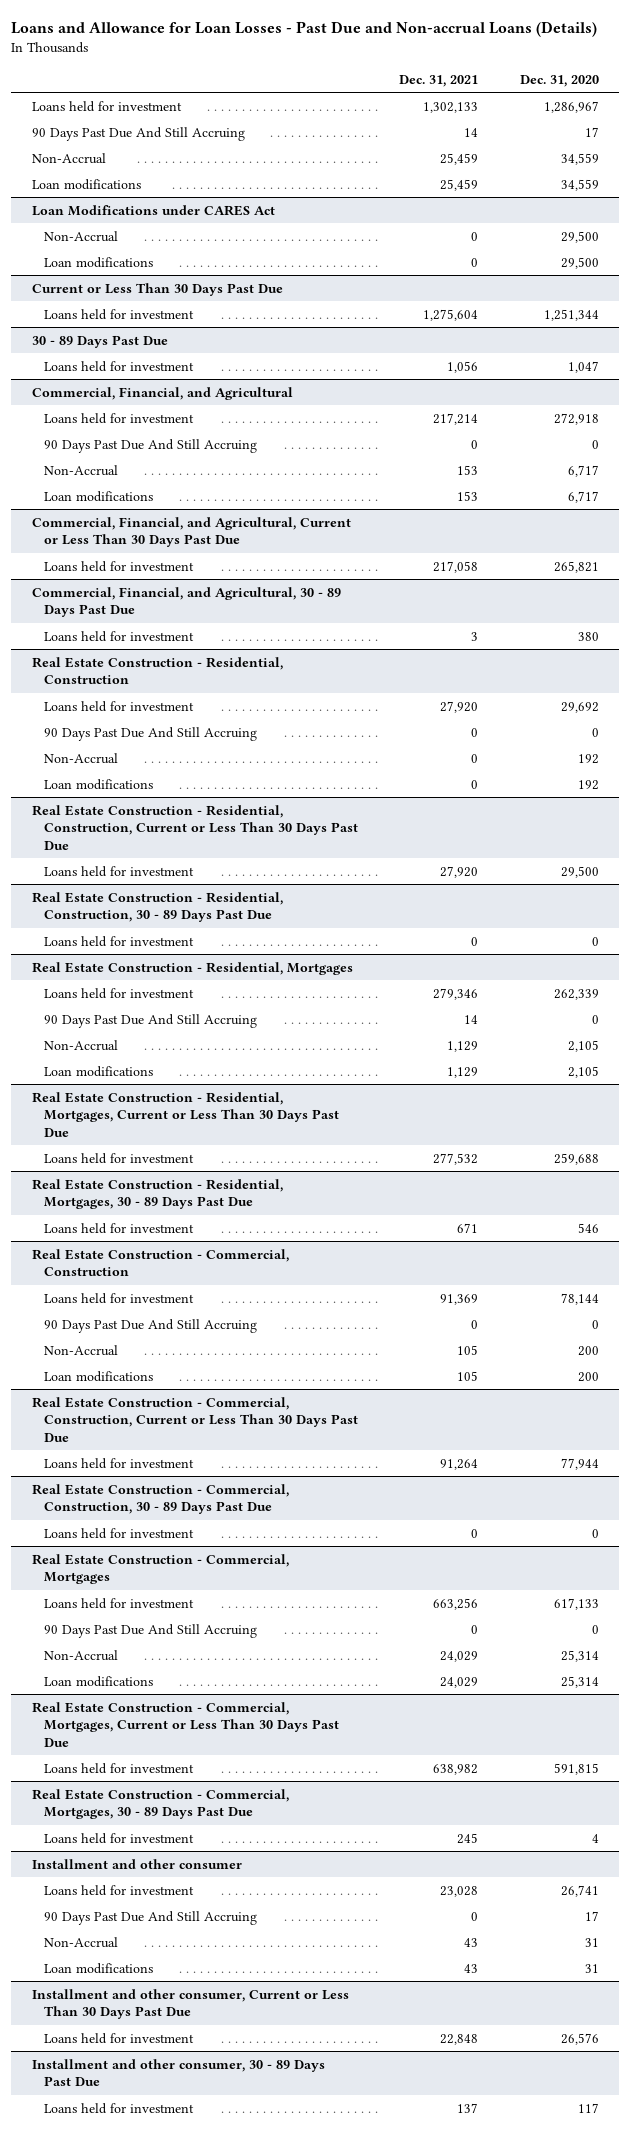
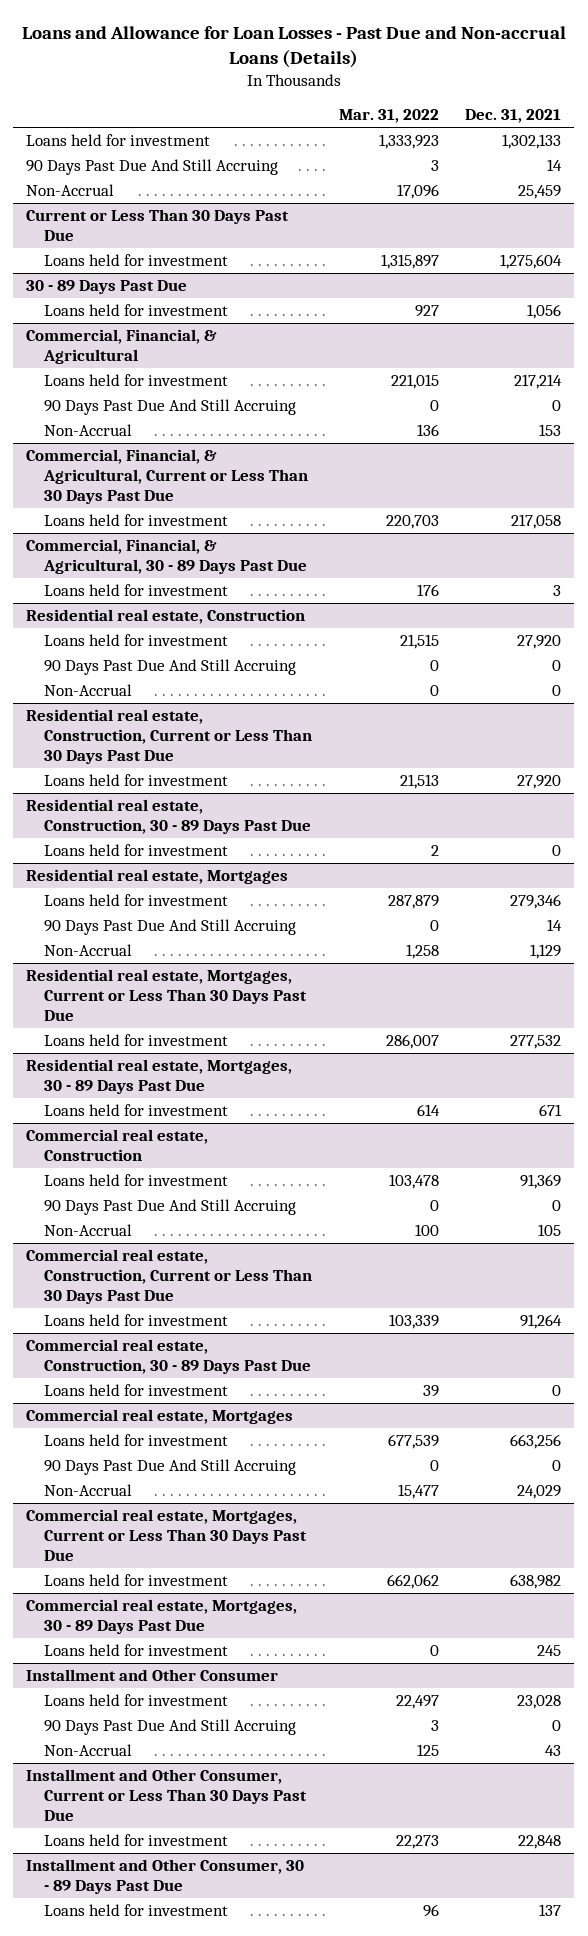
[519,74,599,87] Dec. 31, 2020 -> none
none -> [338,109,439,124] Mar. 31, 2022
[32,178,142,190] Loan modifications -> none
[32,204,276,216] Loan Modifications under CARES Act -> none
[43,230,118,242] Non-Accrual -> none
[43,256,153,268] Loan modifications -> none
[32,386,294,400] Commercial, Financial, and Agricultural -> [26,329,218,365] Commercial, Financial, & Agricultural
[43,490,153,502] Loan modifications -> none
[32,516,352,548] Commercial, Financial, and Agricultural, Current or Less Than 30 Days Past Due -> [26,449,309,504] Commercial, Financial, & Agricultural, Current or Less Than 30 Days Past Due
[32,586,342,618] Commercial, Financial, and Agricultural, 30 - 89 Days Past Due -> [26,539,308,575] Commercial, Financial, & Agricultural, 30 - 89 Days Past Due
[32,656,284,685] Real Estate Construction - Residential, Construction -> [26,609,306,625] Residential real estate, Construction
[43,778,153,790] Loan modifications -> none
[32,804,358,851] Real Estate Construction - Residential, Construction, Current or Less Than 30 Days Past Due -> [26,709,313,764] Residential real estate, Construction, Current or Less Than 30 Days Past Due
[32,891,284,923] Real Estate Construction - Residential, Construction, 30 - 89 Days Past Due -> [26,799,312,835] Residential real estate, Construction, 30 - 89 Days Past Due
[32,961,354,975] Real Estate Construction - Residential, Mortgages -> [26,869,289,885] Residential real estate, Mortgages
[43,1065,153,1077] Loan modifications -> none
[32,1091,339,1138] Real Estate Construction - Residential, Mortgages, Current or Less Than 30 Days Past Due -> [26,969,308,1021] Residential real estate, Mortgages, Current or Less Than 30 Days Past Due
[32,1178,284,1210] Real Estate Construction - Residential, Mortgages, 30 - 89 Days Past Due -> [26,1059,293,1095] Residential real estate, Mortgages, 30 - 89 Days Past Due
[32,1248,290,1277] Real Estate Construction - Commercial, Construction -> [26,1129,209,1162] Commercial real estate, Construction
[43,1370,153,1382] Loan modifications -> none
[32,1396,358,1443] Real Estate Construction - Commercial, Construction, Current or Less Than 30 Days Past Due -> [26,1249,313,1304] Commercial real estate, Construction, Current or Less Than 30 Days Past Due
[32,1483,290,1515] Real Estate Construction - Commercial, Construction, 30 - 89 Days Past Due -> [26,1339,312,1375] Commercial real estate, Construction, 30 - 89 Days Past Due
[32,1553,290,1585] Real Estate Construction - Commercial, Mortgages -> [26,1409,294,1425] Commercial real estate, Mortgages
[43,1675,153,1687] Loan modifications -> none
[32,1701,339,1748] Real Estate Construction - Commercial, Mortgages, Current or Less Than 30 Days Past Due -> [26,1509,308,1561] Commercial real estate, Mortgages, Current or Less Than 30 Days Past Due
[32,1788,290,1820] Real Estate Construction - Commercial, Mortgages, 30 - 89 Days Past Due -> [26,1599,298,1635] Commercial real estate, Mortgages, 30 - 89 Days Past Due
[32,1858,243,1869] Installment and other consumer -> [26,1669,279,1682] Installment and Other Consumer
[43,1962,153,1974] Loan modifications -> none
[32,1988,350,2020] Installment and other consumer, Current or Less Than 30 Days Past Due -> [26,1769,308,1821] Installment and Other Consumer, Current or Less Than 30 Days Past Due
[32,2058,326,2087] Installment and other consumer, 30 - 89 Days Past Due -> [26,1859,305,1895] Installment and Other Consumer, 30 - 89 Days Past Due

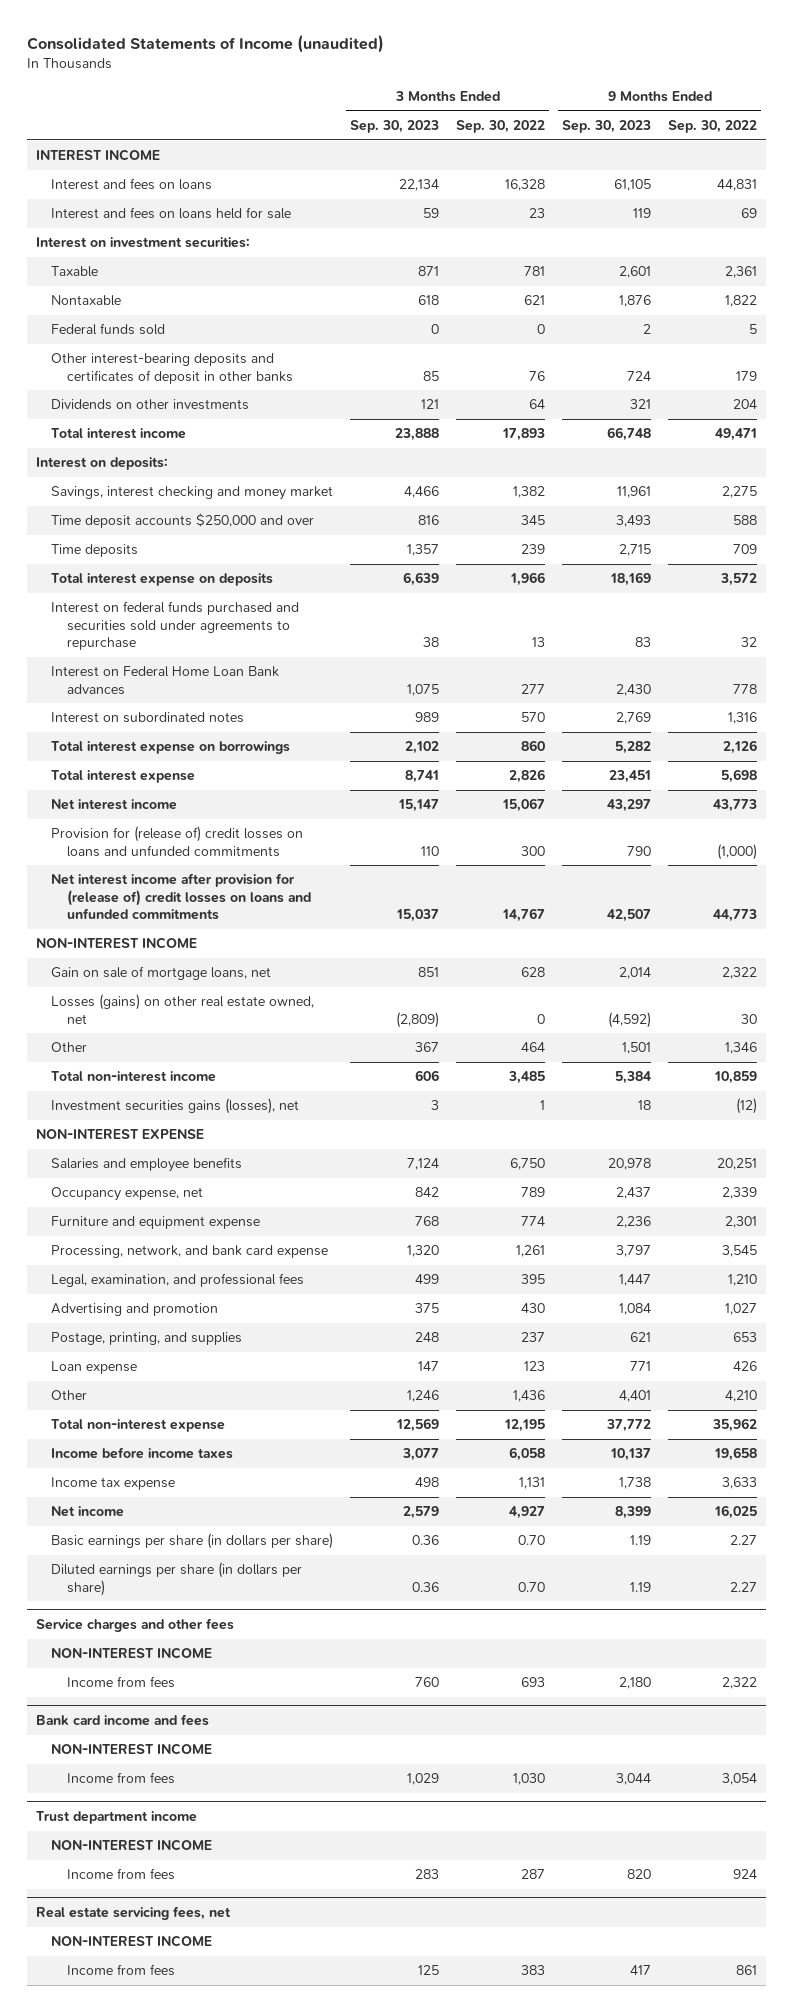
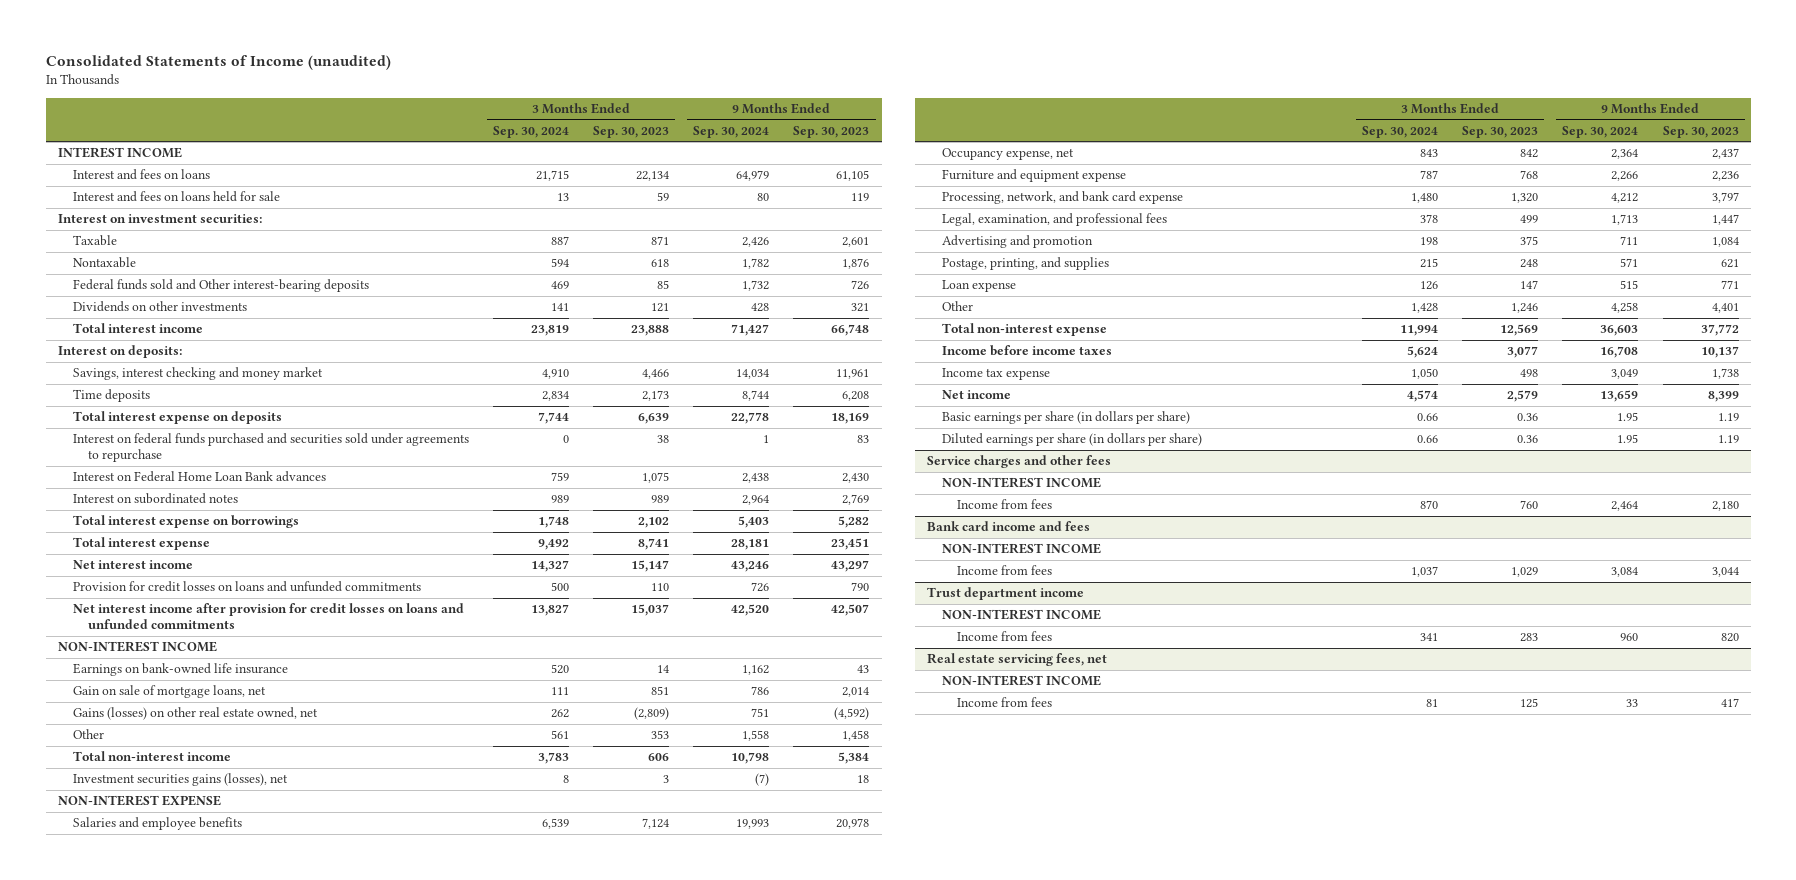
[456,120,546,134] Sep. 30, 2022 -> none
[668,120,758,134] Sep. 30, 2022 -> none
none -> [492,125,569,138] Sep. 30, 2024
none -> [693,125,770,138] Sep. 30, 2024
[51,323,166,336] Federal funds sold -> none
[51,353,294,384] Other interest-bearing deposits and certificates of deposit in other banks -> none
none -> [72,279,369,293] Federal funds sold and Other interest-bearing deposits
[51,513,315,529] Time deposit accounts $250,000 and over -> none
[407,544,440,557] 1,357 -> [642,390,670,402] 2,173
[619,544,652,557] 2,715 -> [842,391,870,402] 6,208
[51,826,304,857] Provision for (release of) credit losses on loans and unfunded commitments -> [72,581,421,593] Provision for credit losses on loans and unfunded commitments
[51,873,312,921] Net interest income after provision for (release of) credit losses on loans and unfunded commitments -> [72,603,464,630] Net interest income after provision for credit losses on loans and unfunded commitments
none -> [72,663,288,677] Earnings on bank-owned life insurance
[51,994,315,1024] Losses (gains) on other real estate owned, net -> [72,707,318,721] Gains (losses) on other real estate owned, net
[415,1042,440,1053] 367 -> [651,730,670,740] 353
[622,1042,652,1055] 1,501 -> [842,730,870,742] 1,458

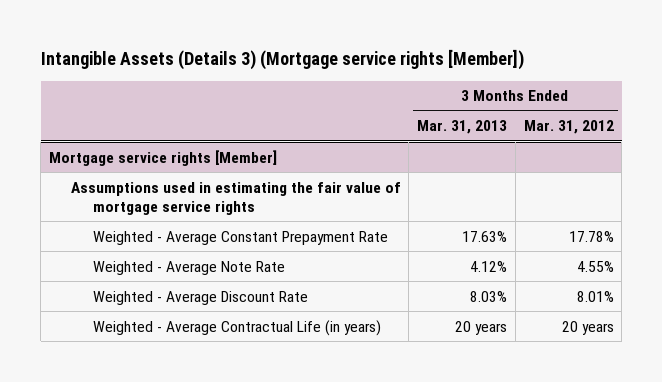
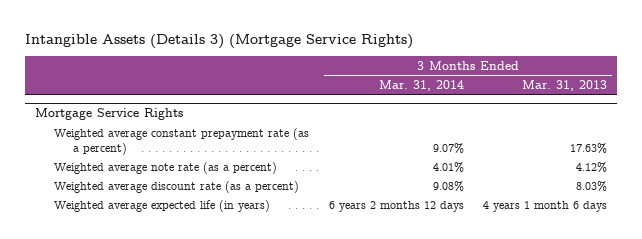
[40,48,524,70] Intangible Assets (Details 3) (Mortgage service rights [Member]) -> [25,33,414,49] Intangible Assets (Details 3) (Mortgage Service Rights)
[523,120,614,135] Mar. 31, 2012 -> none
none -> [378,80,464,92] Mar. 31, 2014
[70,181,401,215] Assumptions used in estimating the fair value of mortgage service rights -> none
[48,149,277,166] Mortgage service rights [Member] -> [34,108,183,121] Mortgage Service Rights
[92,230,388,245] Weighted - Average Constant Prepayment Rate -> [53,127,309,155] Weighted average constant prepayment rate (as a percent)
[92,260,285,275] Weighted - Average Note Rate -> [53,161,277,174] Weighted average note rate (as a percent)
[92,290,308,305] Weighted - Average Discount Rate -> [53,180,299,193] Weighted average discount rate (as a percent)
[92,319,381,336] Weighted - Average Contractual Life (in years) -> [53,199,270,212] Weighted average expected life (in years)
[455,320,508,335] 20 years -> [483,200,608,212] 4 years 1 month 6 days

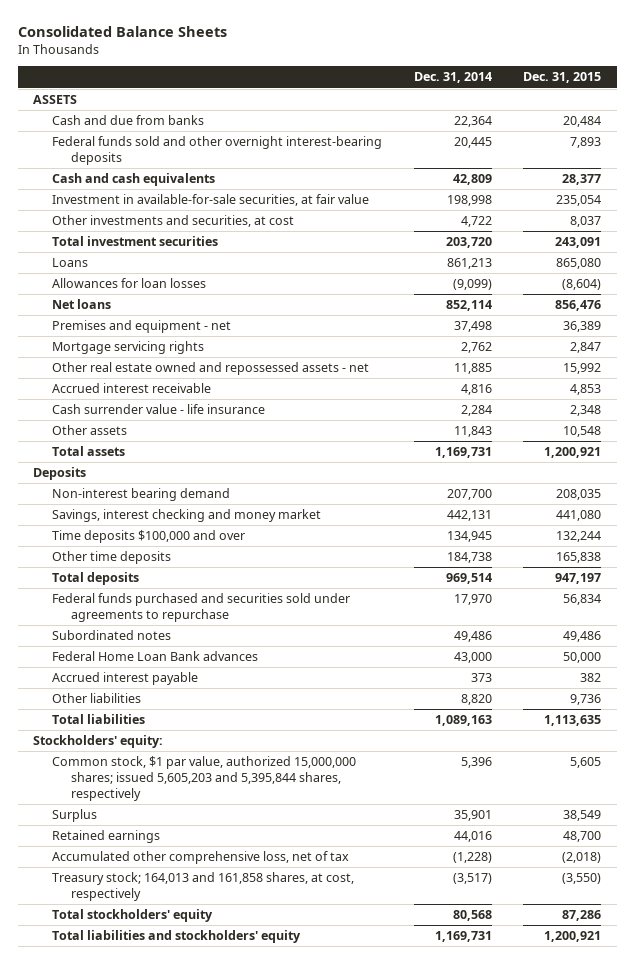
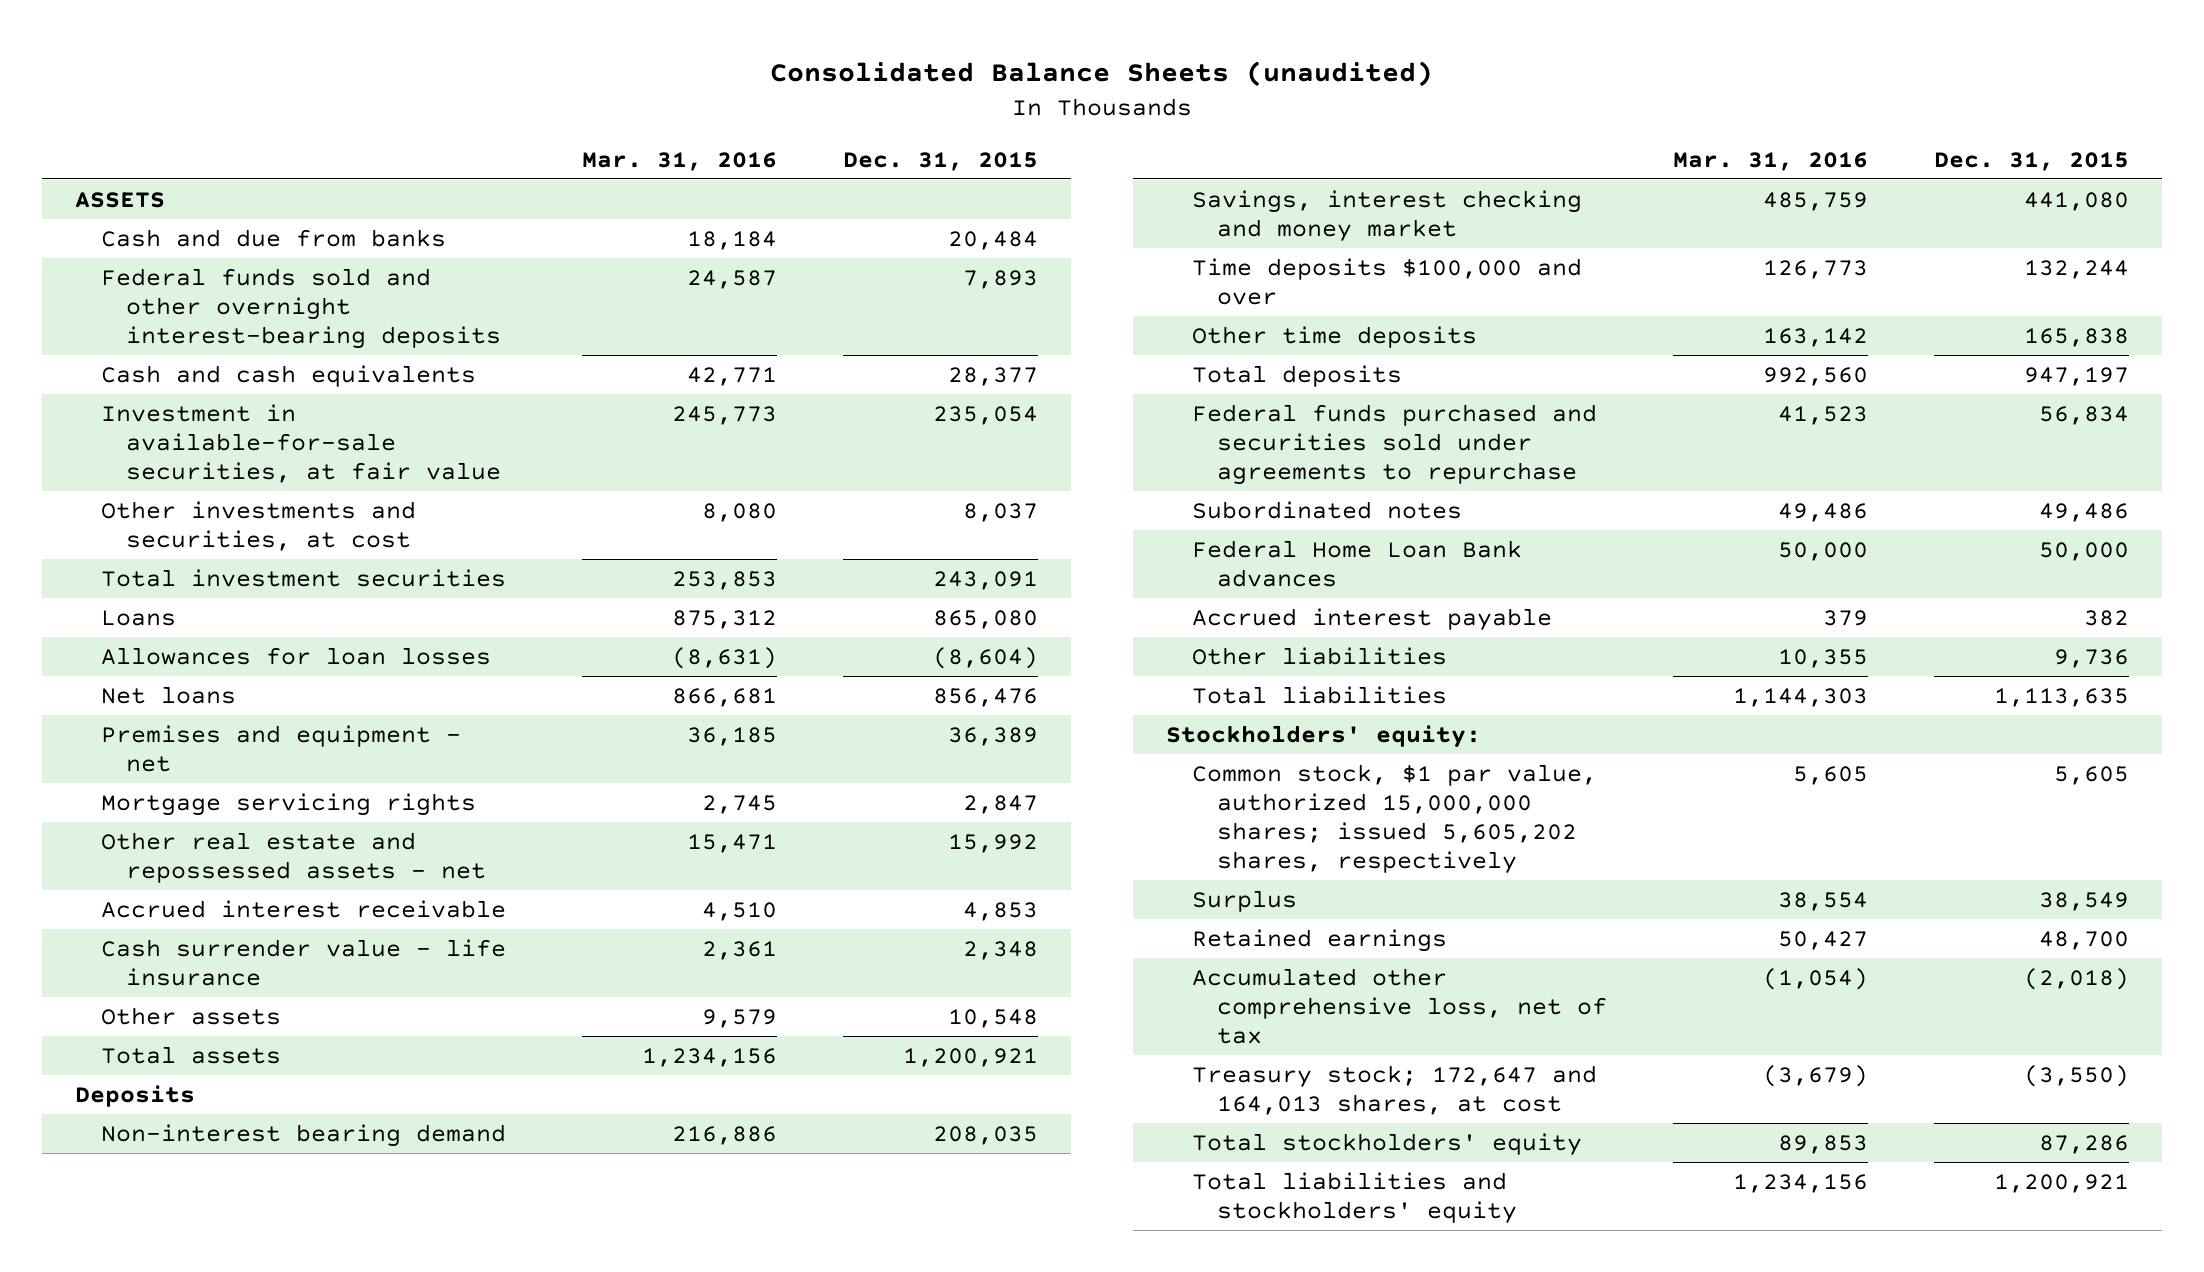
[17,25,227,37] Consolidated Balance Sheets -> [770,61,1434,88] Consolidated Balance Sheets (unaudited)
[413,72,492,84] Dec. 31, 2014 -> none
none -> [582,151,778,171] Mar. 31, 2016
[52,362,370,376] Other real estate owned and repossessed assets - net -> [100,831,487,883] Other real estate and repossessed assets - net
[52,756,357,801] Common stock, $1 par value, authorized 15,000,000 shares; issued 5,605,203 and 5,395,844 shares, respectively -> [1191,763,1597,875] Common stock, $1 par value, authorized 15,000,000 shares; issued 5,605,202 shares, respectively
[52,872,355,901] Treasury stock; 164,013 and 161,858 shares, at cost, respectively -> [1191,1064,1597,1115] Treasury stock; 172,647 and 164,013 shares, at cost

